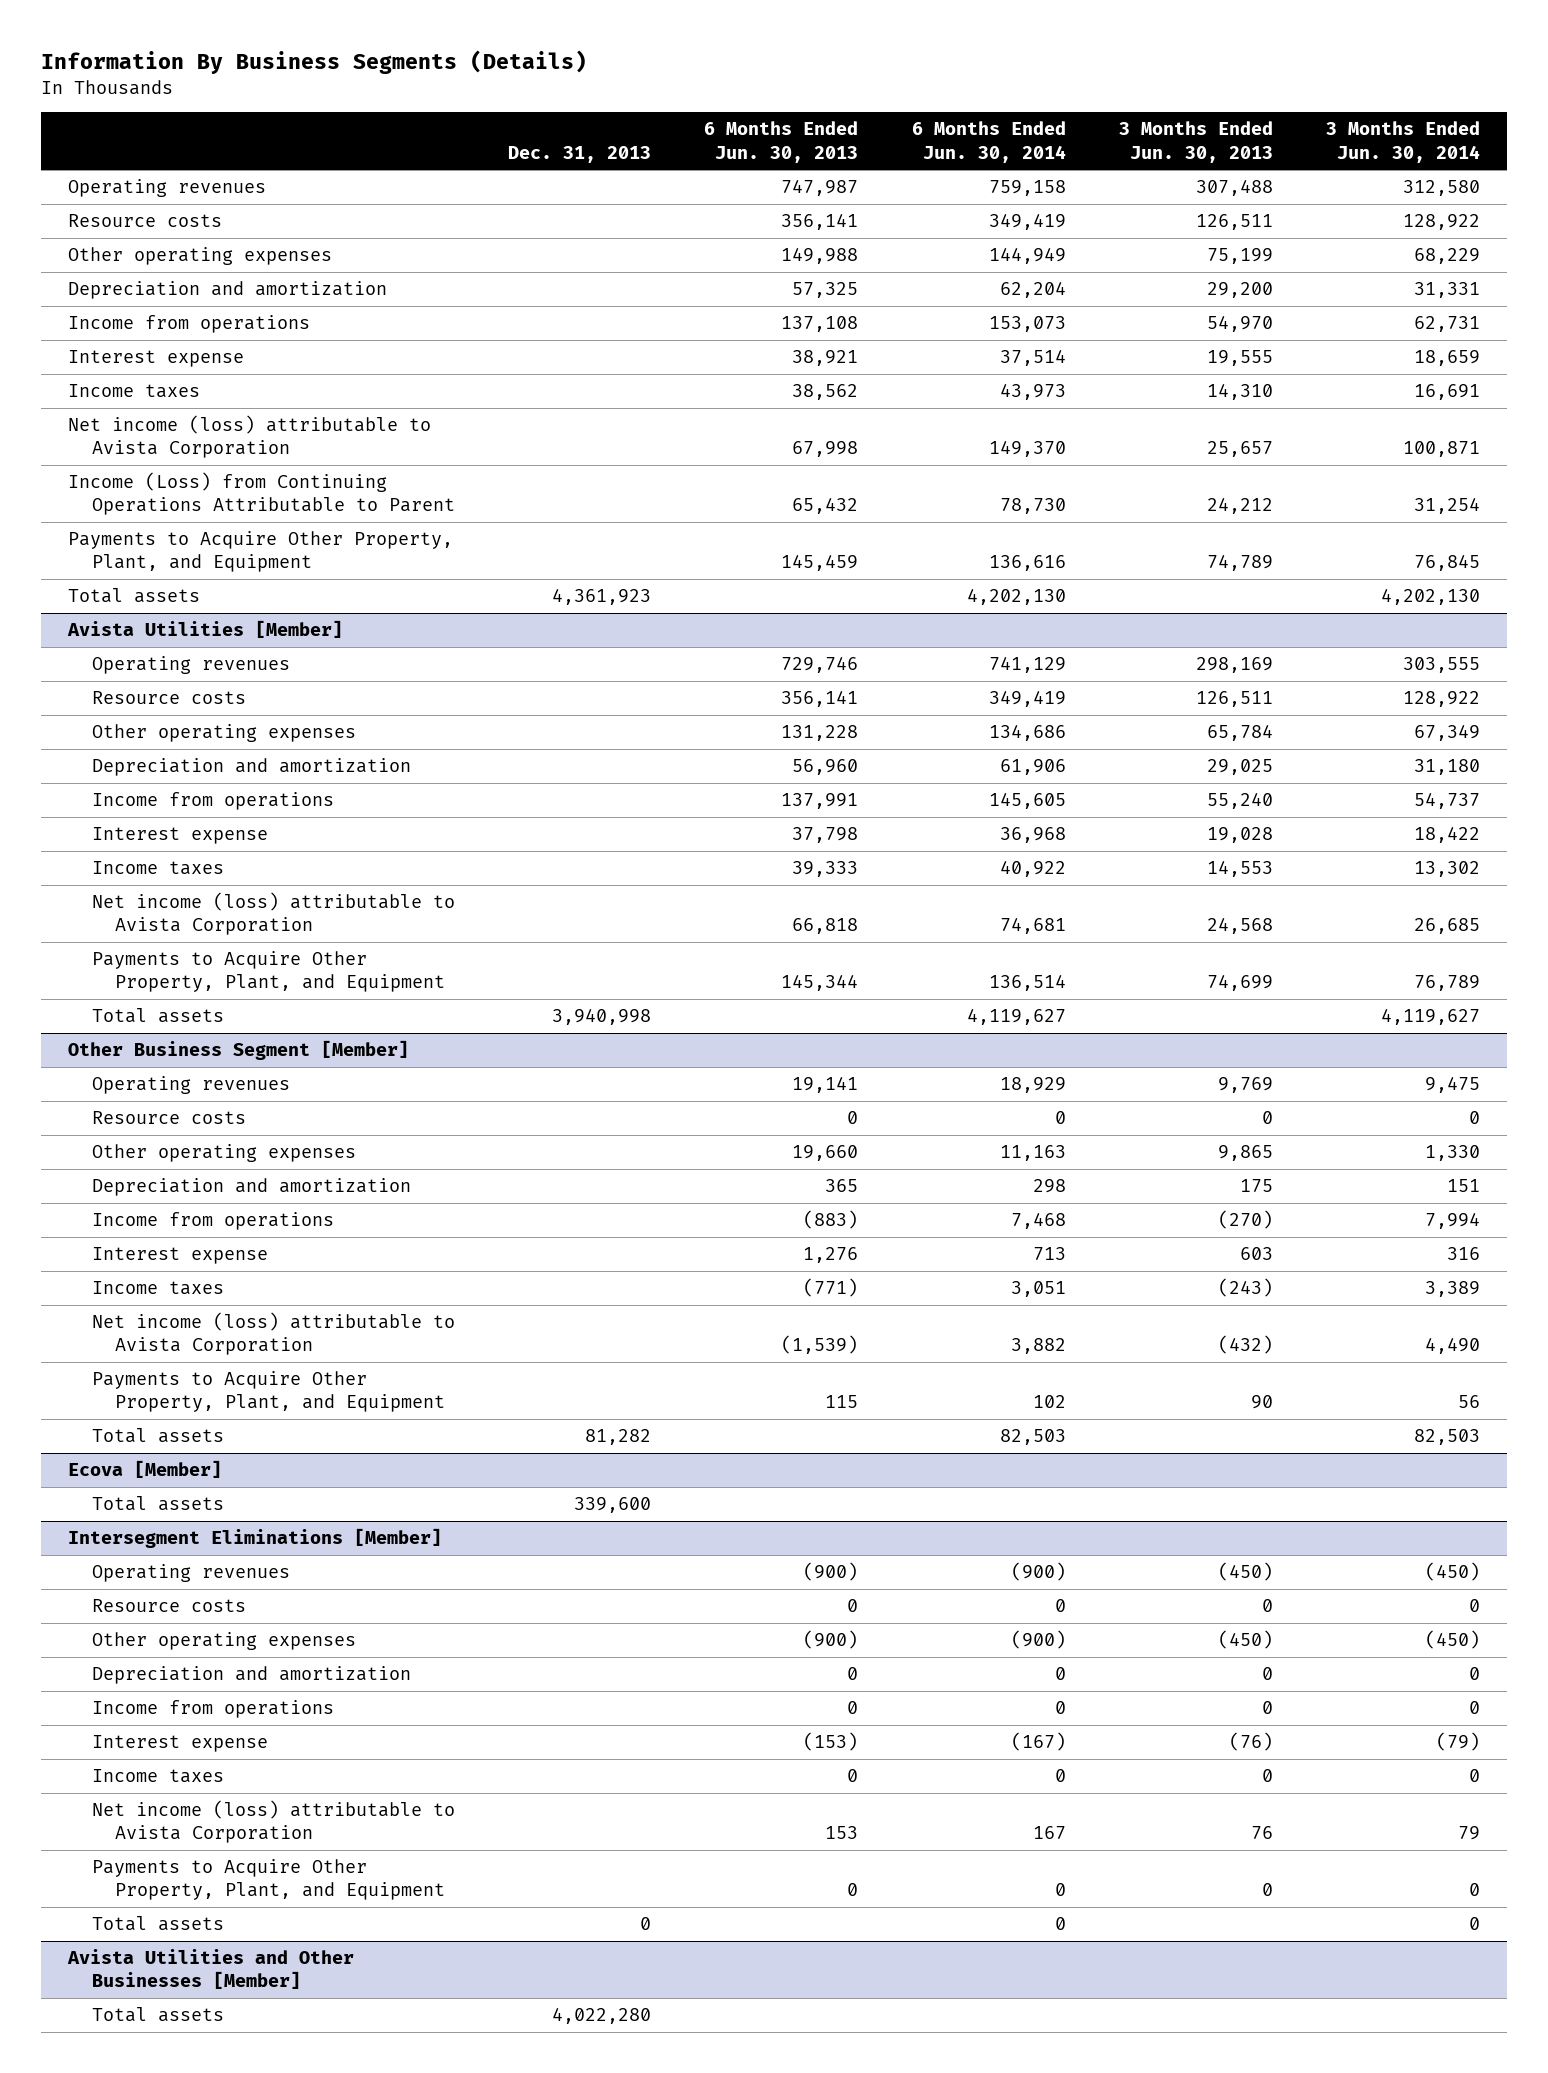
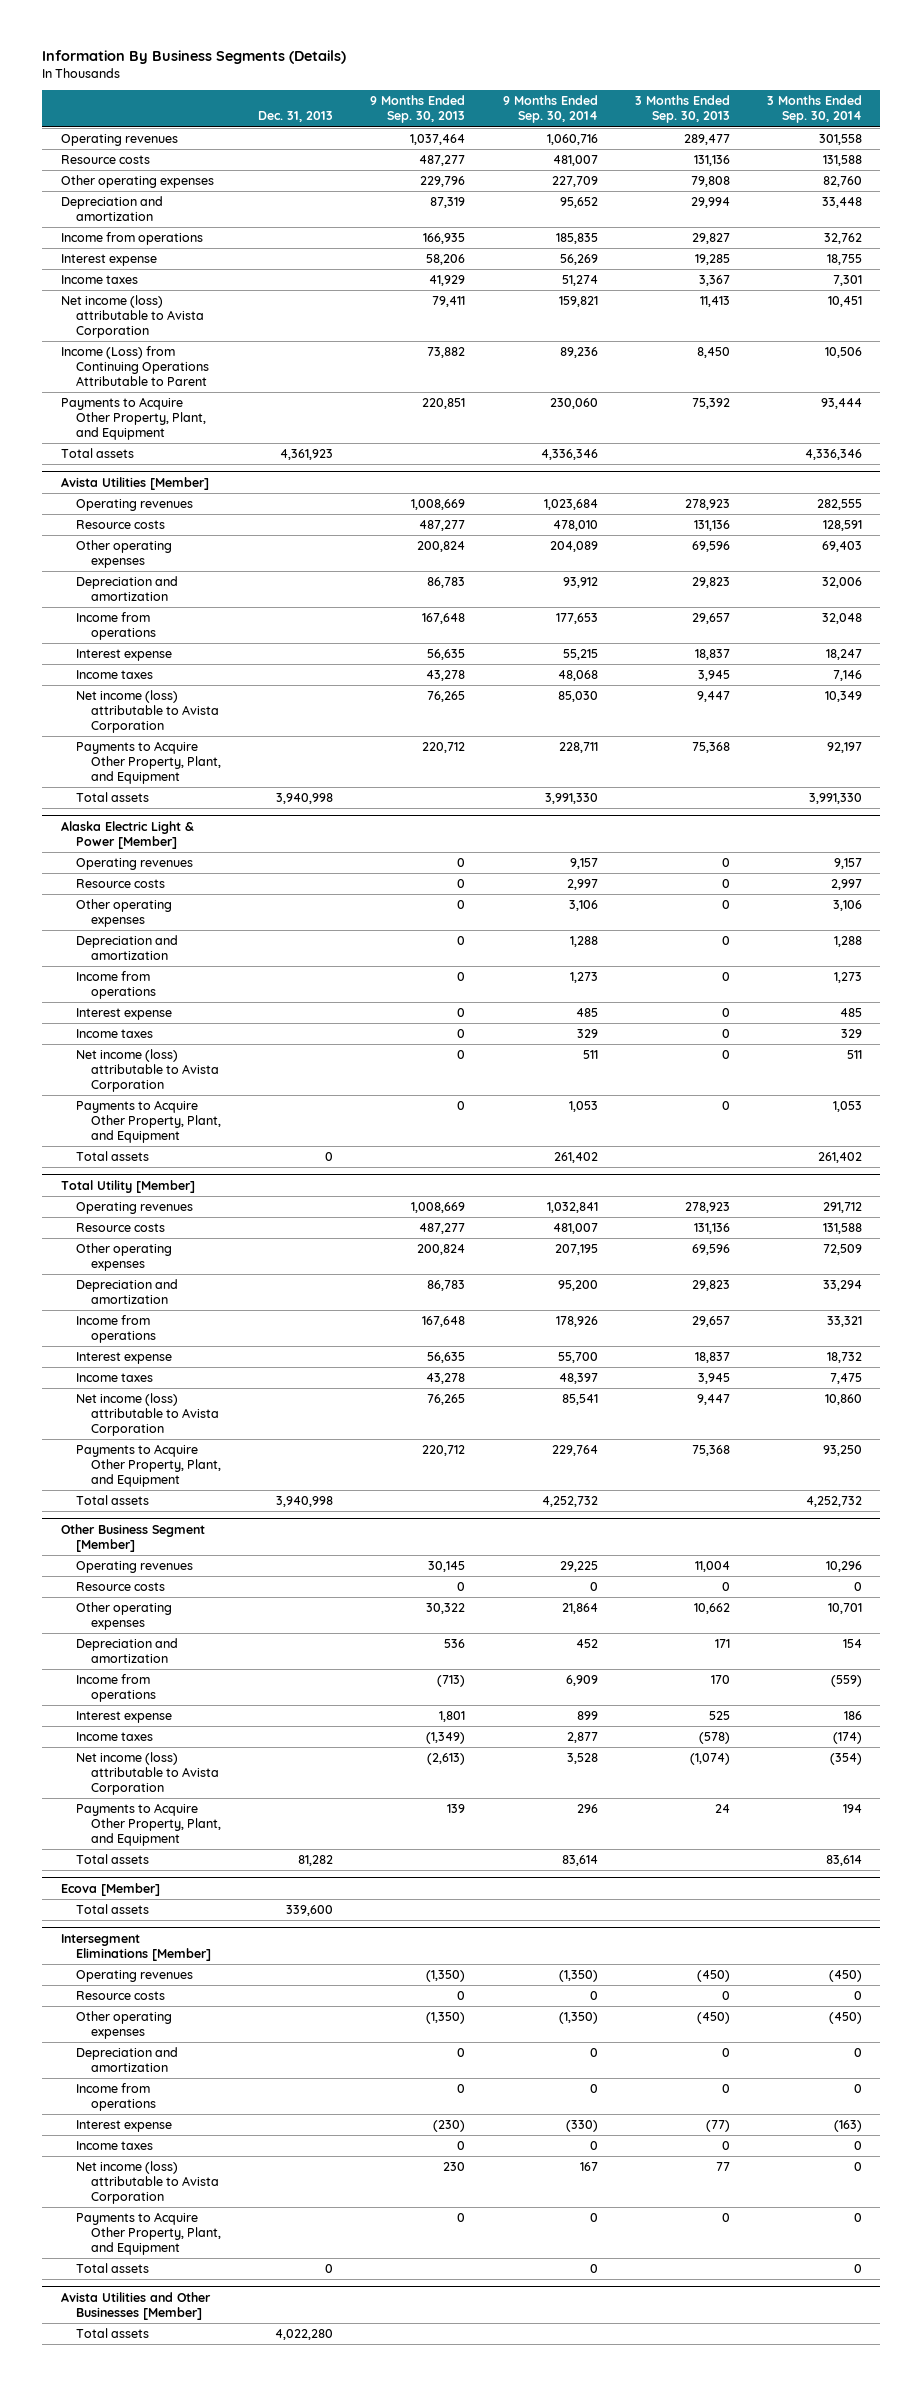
[704,121,859,163] 6 Months Ended Jun. 30, 2013 -> none
[911,121,1066,163] 6 Months Ended Jun. 30, 2014 -> none
[1118,121,1273,163] 3 Months Ended Jun. 30, 2013 -> none
[1326,121,1481,163] 3 Months Ended Jun. 30, 2014 -> none
none -> [370,95,466,124] 9 Months Ended Sep. 30, 2013
none -> [502,95,598,124] 9 Months Ended Sep. 30, 2014
none -> [634,95,730,124] 3 Months Ended Sep. 30, 2013
none -> [766,95,862,124] 3 Months Ended Sep. 30, 2014
none -> [60,820,194,849] Alaska Electric Light & Power [Member]
none -> [75,858,193,871] Operating revenues
none -> [75,879,165,889] Resource costs
none -> [75,899,172,928] Other operating expenses
none -> [75,935,178,961] Depreciation and amortization
none -> [75,971,157,1000] Income from operations
none -> [75,1008,172,1021] Interest expense
none -> [75,1029,153,1039] Income taxes
none -> [75,1049,220,1093] Net income (loss) attributable to Avista Corporation
none -> [75,1100,222,1144] Payments to Acquire Other Property, Plant, and Equipment
none -> [75,1151,149,1162] Total assets
none -> [60,1179,195,1193] Total Utility [Member]
none -> [75,1202,193,1215] Operating revenues
none -> [75,1223,165,1233] Resource costs
none -> [75,1243,172,1272] Other operating expenses
none -> [75,1279,178,1305] Depreciation and amortization
none -> [75,1315,157,1344] Income from operations
none -> [75,1352,172,1365] Interest expense
none -> [75,1373,153,1383] Income taxes
none -> [75,1393,220,1437] Net income (loss) attributable to Avista Corporation
none -> [75,1444,222,1488] Payments to Acquire Other Property, Plant, and Equipment
none -> [75,1495,149,1506] Total assets

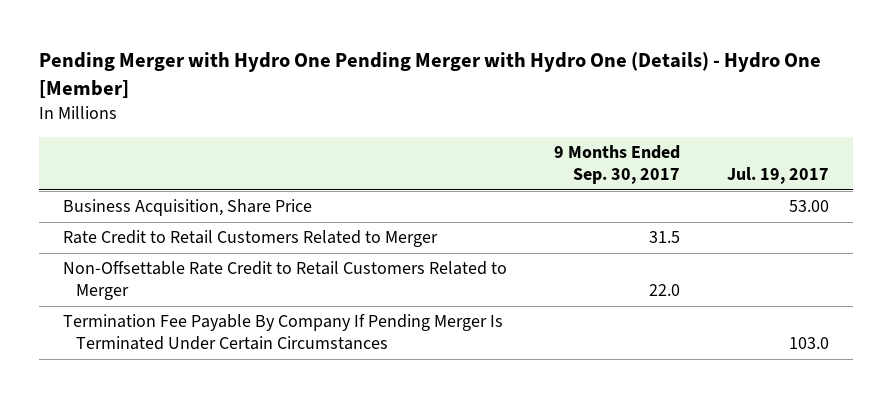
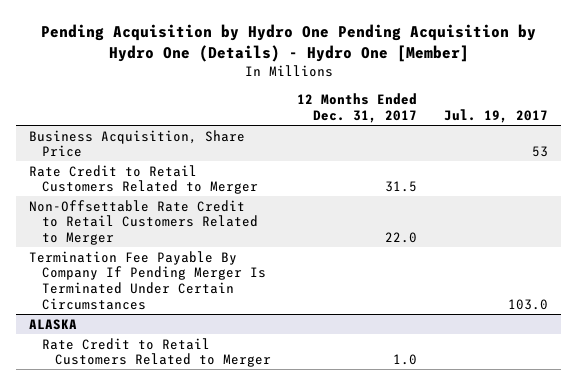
[39,51,822,98] Pending Merger with Hydro One Pending Merger with Hydro One (Details) - Hydro One [Member] -> [40,24,536,62] Pending Acquisition by Hydro One Pending Acquisition by Hydro One (Details) - Hydro One [Member]
[554,145,681,185] 9 Months Ended Sep. 30, 2017 -> none
none -> [297,93,418,124] 12 Months Ended Dec. 31, 2017
[789,200,830,213] 53.00 -> [532,146,549,158] 53
none -> [29,318,78,330] ALASKA
none -> [42,337,271,368] Rate Credit to Retail Customers Related to Merger

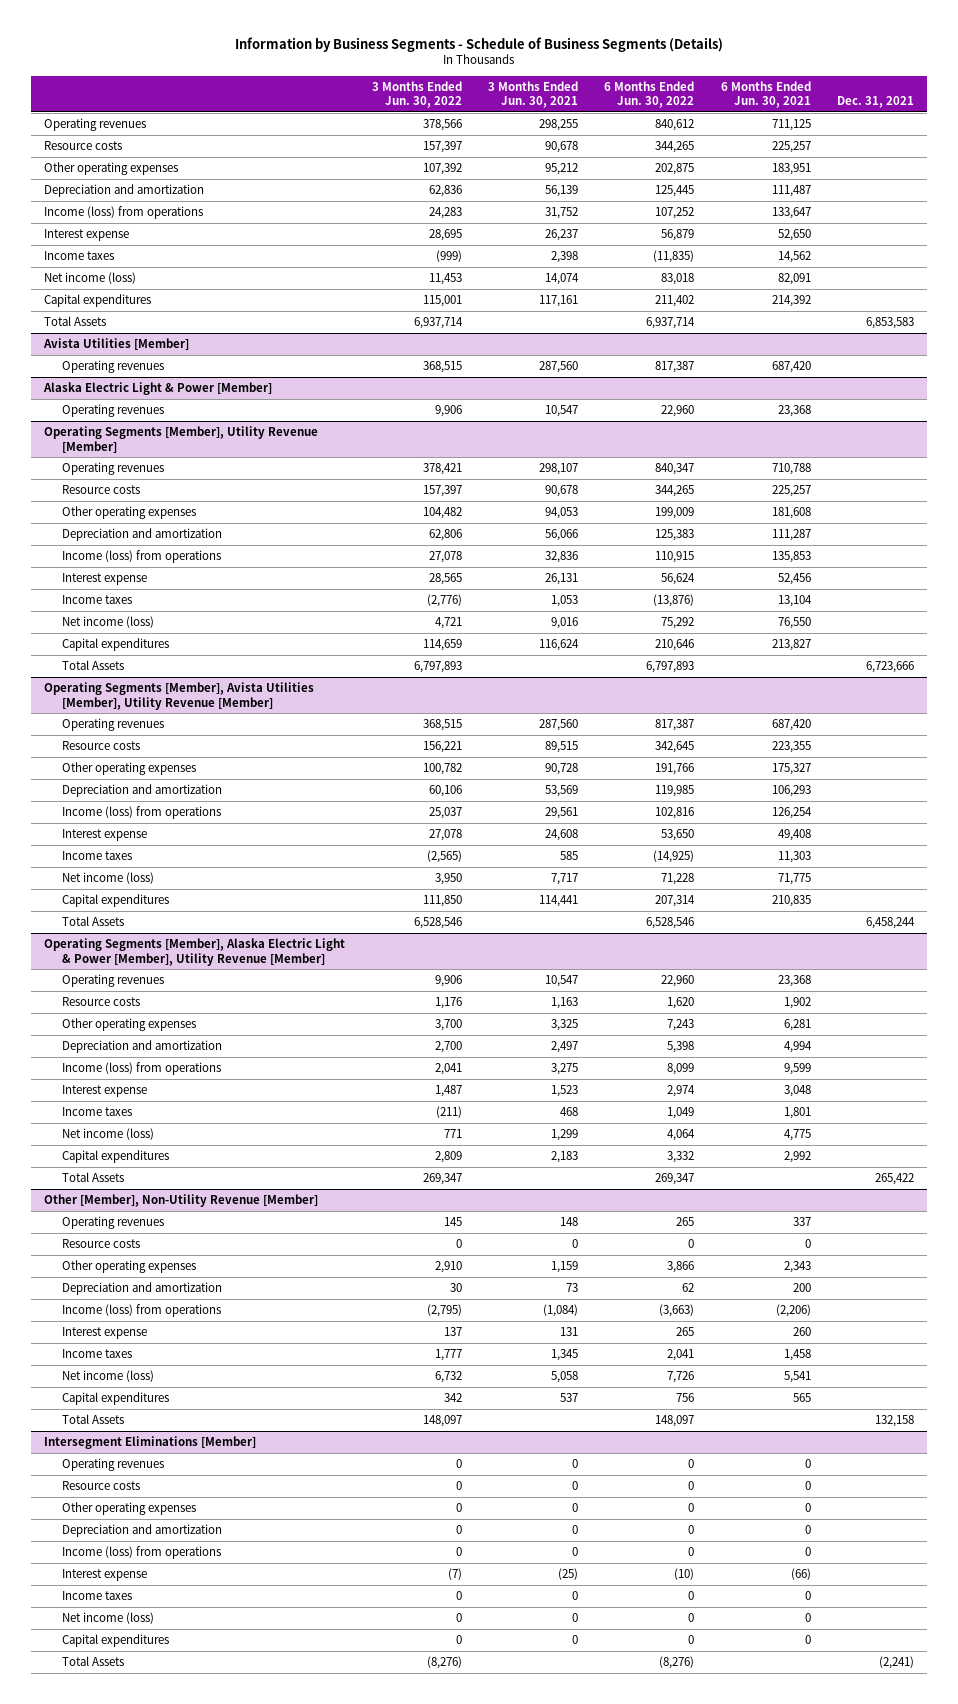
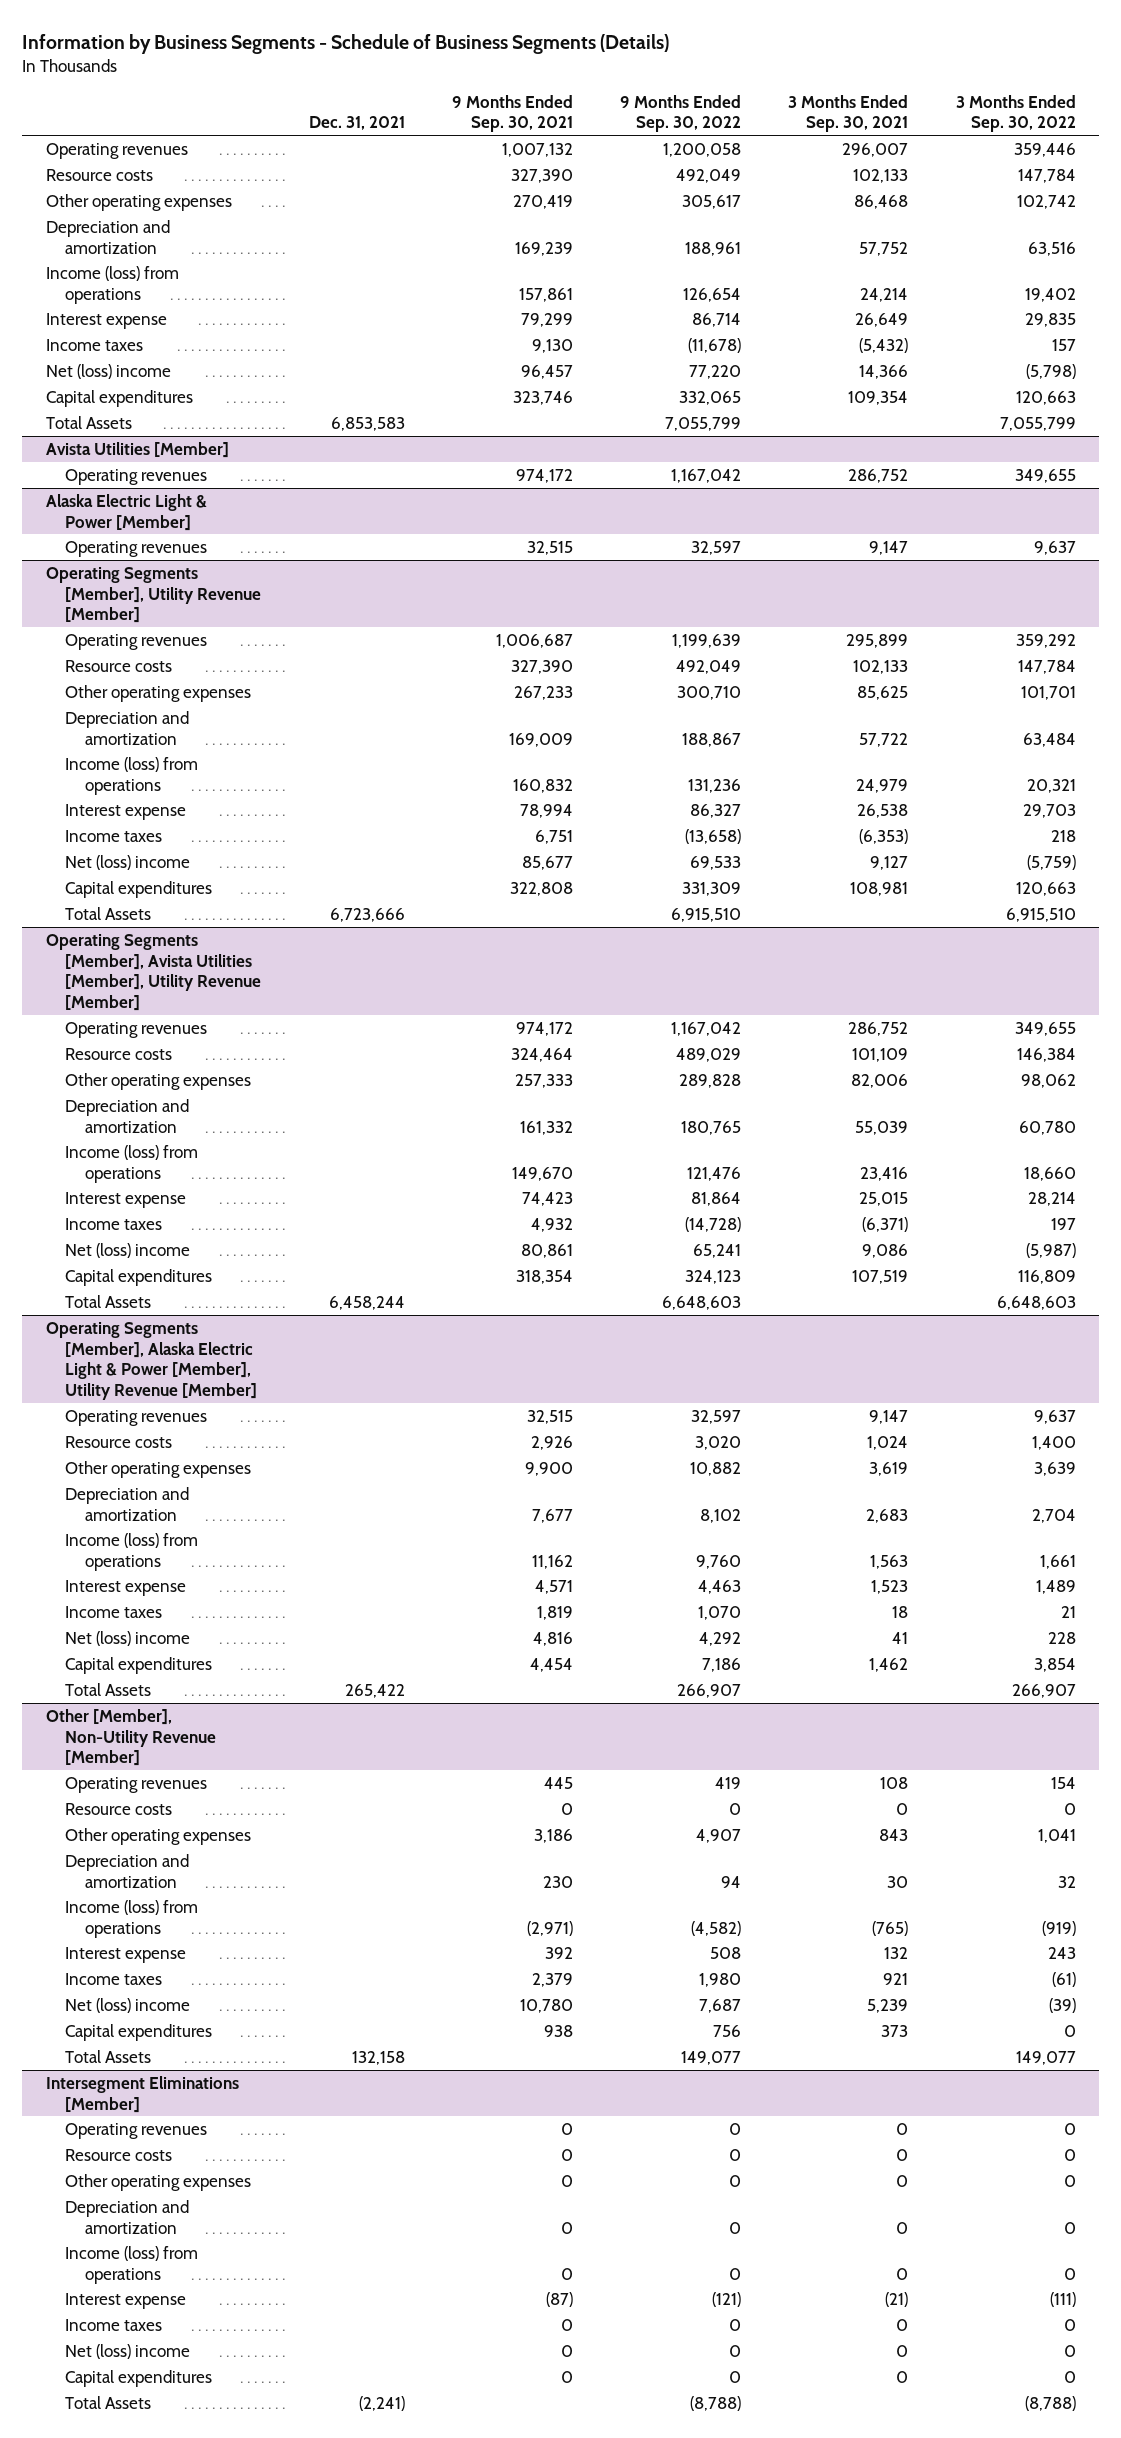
[371,80,462,109] 3 Months Ended Jun. 30, 2022 -> none
[488,80,579,109] 3 Months Ended Jun. 30, 2021 -> none
[604,80,695,109] 6 Months Ended Jun. 30, 2022 -> none
[720,80,811,109] 6 Months Ended Jun. 30, 2021 -> none
none -> [451,94,573,133] 9 Months Ended Sep. 30, 2021
none -> [620,94,742,133] 9 Months Ended Sep. 30, 2022
none -> [788,94,909,133] 3 Months Ended Sep. 30, 2021
none -> [955,94,1076,133] 3 Months Ended Sep. 30, 2022
[44,272,137,285] Net income (loss) -> [45,363,171,379] Net (loss) income
[62,616,155,629] Net income (loss) -> [65,854,191,870] Net (loss) income
[62,872,155,885] Net income (loss) -> [65,1242,191,1258] Net (loss) income
[62,1128,155,1141] Net income (loss) -> [65,1630,191,1646] Net (loss) income
[62,1370,155,1383] Net income (loss) -> [65,1997,191,2013] Net (loss) income
[62,1612,155,1625] Net income (loss) -> [65,2343,191,2359] Net (loss) income

